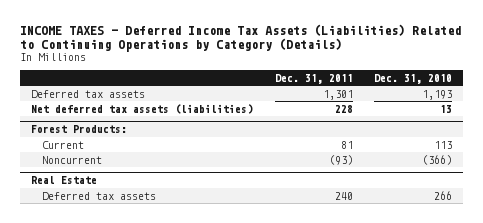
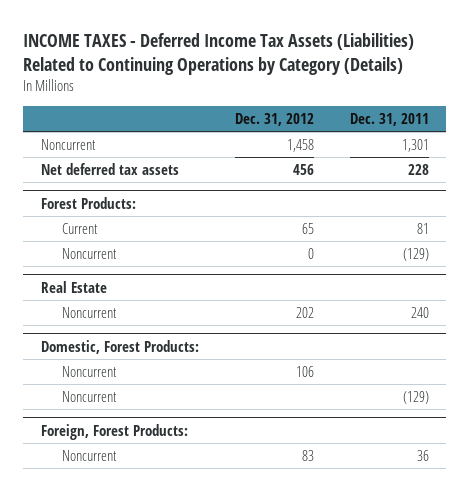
[373,73,452,84] Dec. 31, 2010 -> none
none -> [234,113,314,127] Dec. 31, 2012
[31,89,146,98] Deferred tax assets -> [41,138,97,150] Noncurrent
[31,103,254,114] Net deferred tax assets (liabilities) -> [41,162,180,175] Net deferred tax assets
[328,154,353,165] (93) -> [402,247,429,261] (129)
[41,191,156,200] Deferred tax assets -> [62,306,118,318] Noncurrent
none -> [41,339,200,354] Domestic, Forest Products:
none -> [62,365,118,377] Noncurrent
none -> [62,390,118,402] Noncurrent
none -> [41,423,189,440] Foreign, Forest Products:
none -> [62,449,118,461] Noncurrent

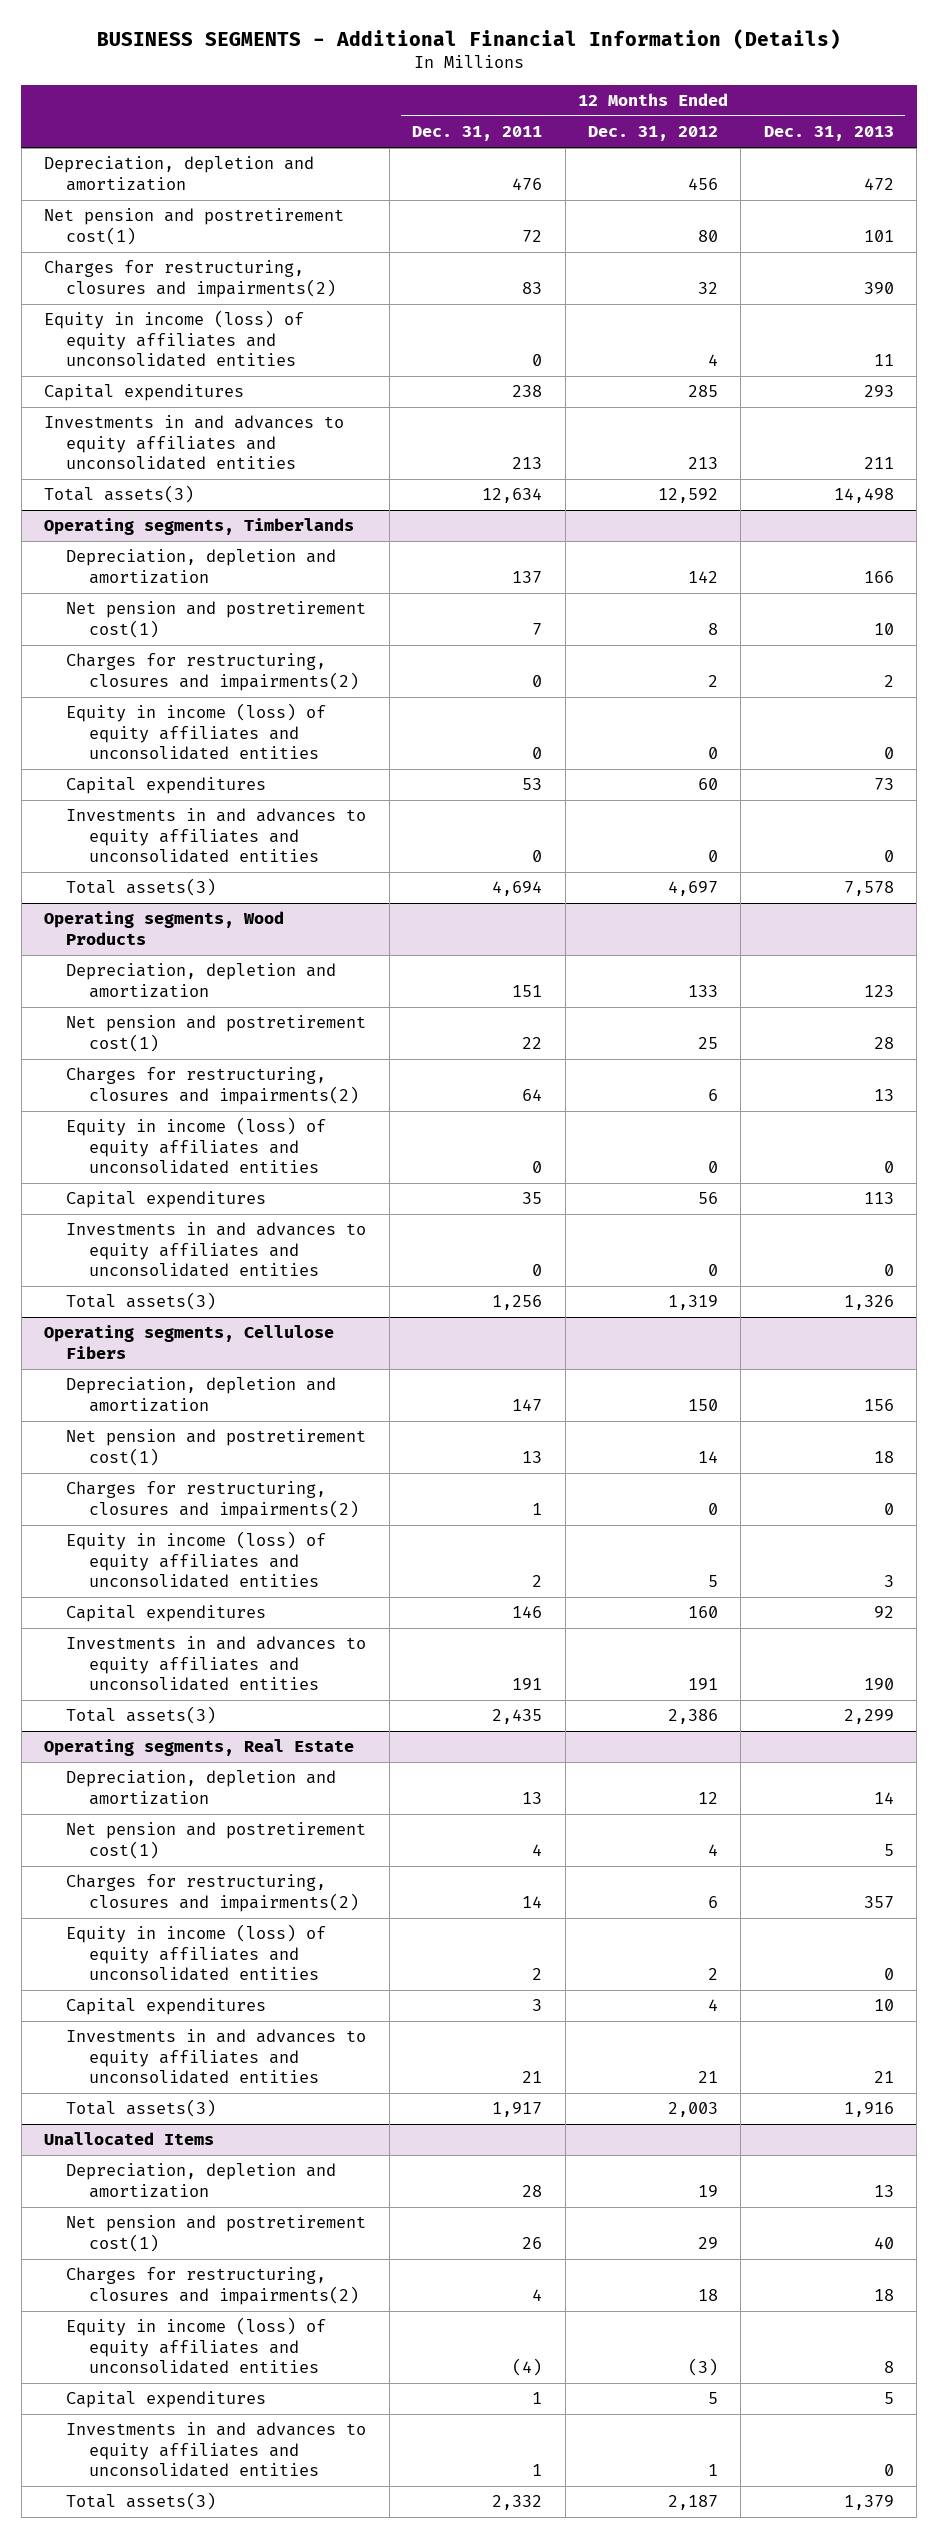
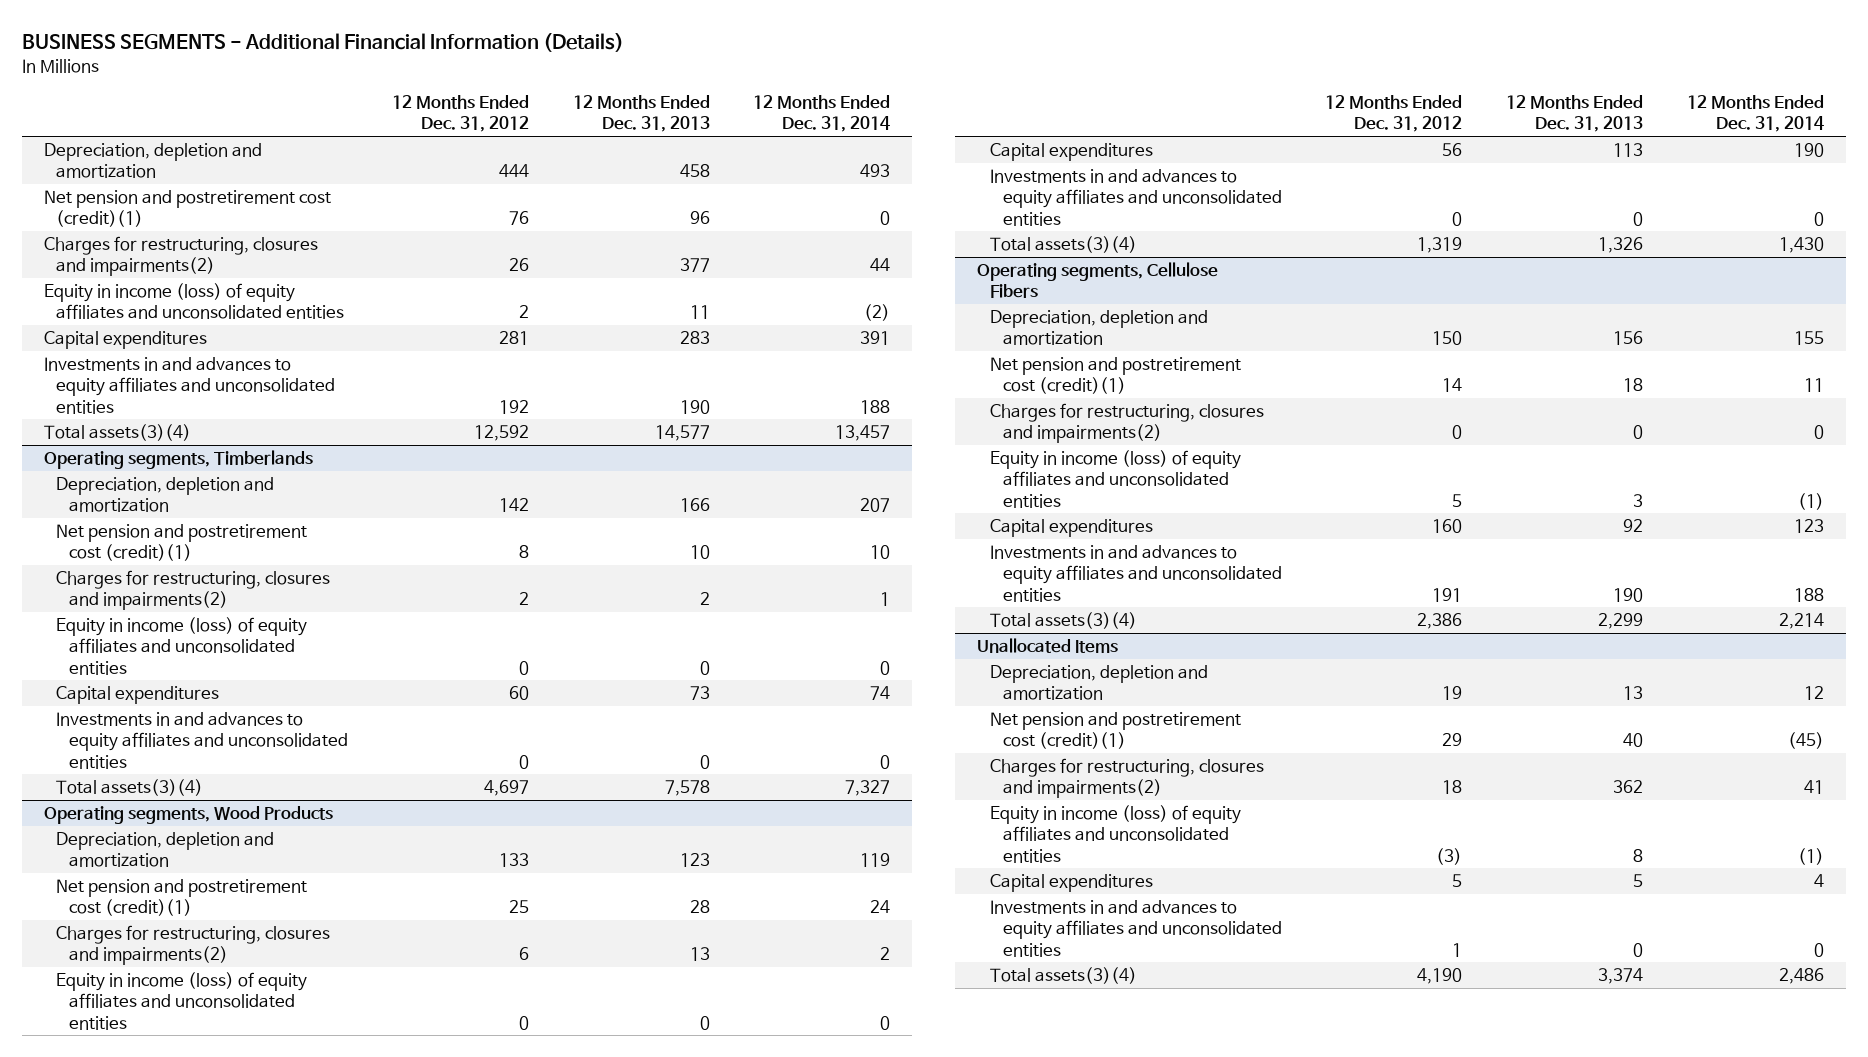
[412,126,543,142] Dec. 31, 2011 -> none
none -> [753,95,891,133] 12 Months Ended Dec. 31, 2014
[688,177,719,190] 456 -> [498,164,529,178] 444
[863,177,894,190] 472 -> [679,164,710,178] 458
[44,208,345,245] Net pension and postretirement cost(1) -> [43,190,331,228] Net pension and postretirement cost (credit)(1)
[698,229,719,242] 80 -> [508,211,529,226] 76
[863,229,894,242] 101 -> [689,211,710,225] 96
[698,281,719,294] 32 -> [508,258,529,272] 26
[863,281,894,294] 390 -> [679,258,710,273] 377
[708,354,719,367] 4 -> [518,305,529,319] 2
[688,385,719,398] 285 -> [498,331,529,346] 281
[863,385,894,398] 293 -> [679,331,710,345] 283
[688,457,719,470] 213 -> [498,399,529,414] 192
[863,457,894,470] 211 -> [679,399,710,414] 190
[44,485,195,504] Total assets(3) -> [43,424,191,442] Total assets(3)(4)
[833,488,894,504] 14,498 -> [654,425,710,442] 14,577
[66,601,367,638] Net pension and postretirement cost(1) -> [56,524,308,562] Net pension and postretirement cost (credit)(1)
[66,878,217,897] Total assets(3) -> [56,779,204,797] Total assets(3)(4)
[66,1015,367,1052] Net pension and postretirement cost(1) -> [56,879,308,917] Net pension and postretirement cost (credit)(1)
[66,1292,217,1311] Total assets(3) -> [989,236,1137,254] Total assets(3)(4)
[66,1429,367,1466] Net pension and postretirement cost(1) -> [989,357,1241,395] Net pension and postretirement cost (credit)(1)
[44,1739,355,1757] Operating segments, Real Estate -> none
[66,1770,337,1805] Depreciation, depletion and amortization -> none
[66,1822,367,1859] Net pension and postretirement cost(1) -> none
[66,1874,359,1912] Charges for restructuring, closures and impairments(2) -> none
[66,1924,327,1982] Equity in income (loss) of equity affiliates and unconsolidated entities -> none
[66,1998,267,2016] Capital expenditures -> none
[66,2029,367,2085] Investments in and advances to equity affiliates and unconsolidated entities -> none
[66,2099,217,2118] Total assets(3) -> none
[66,1706,217,1725] Total assets(3) -> [989,612,1137,630] Total assets(3)(4)
[66,2215,367,2252] Net pension and postretirement cost(1) -> [989,712,1241,750] Net pension and postretirement cost (credit)(1)
[873,2288,894,2301] 18 -> [1613,780,1644,794] 362
[66,2492,217,2511] Total assets(3) -> [989,967,1137,985] Total assets(3)(4)
[668,2495,719,2511] 2,187 -> [1417,968,1463,985] 4,190
[843,2495,894,2511] 1,379 -> [1598,968,1644,985] 3,374

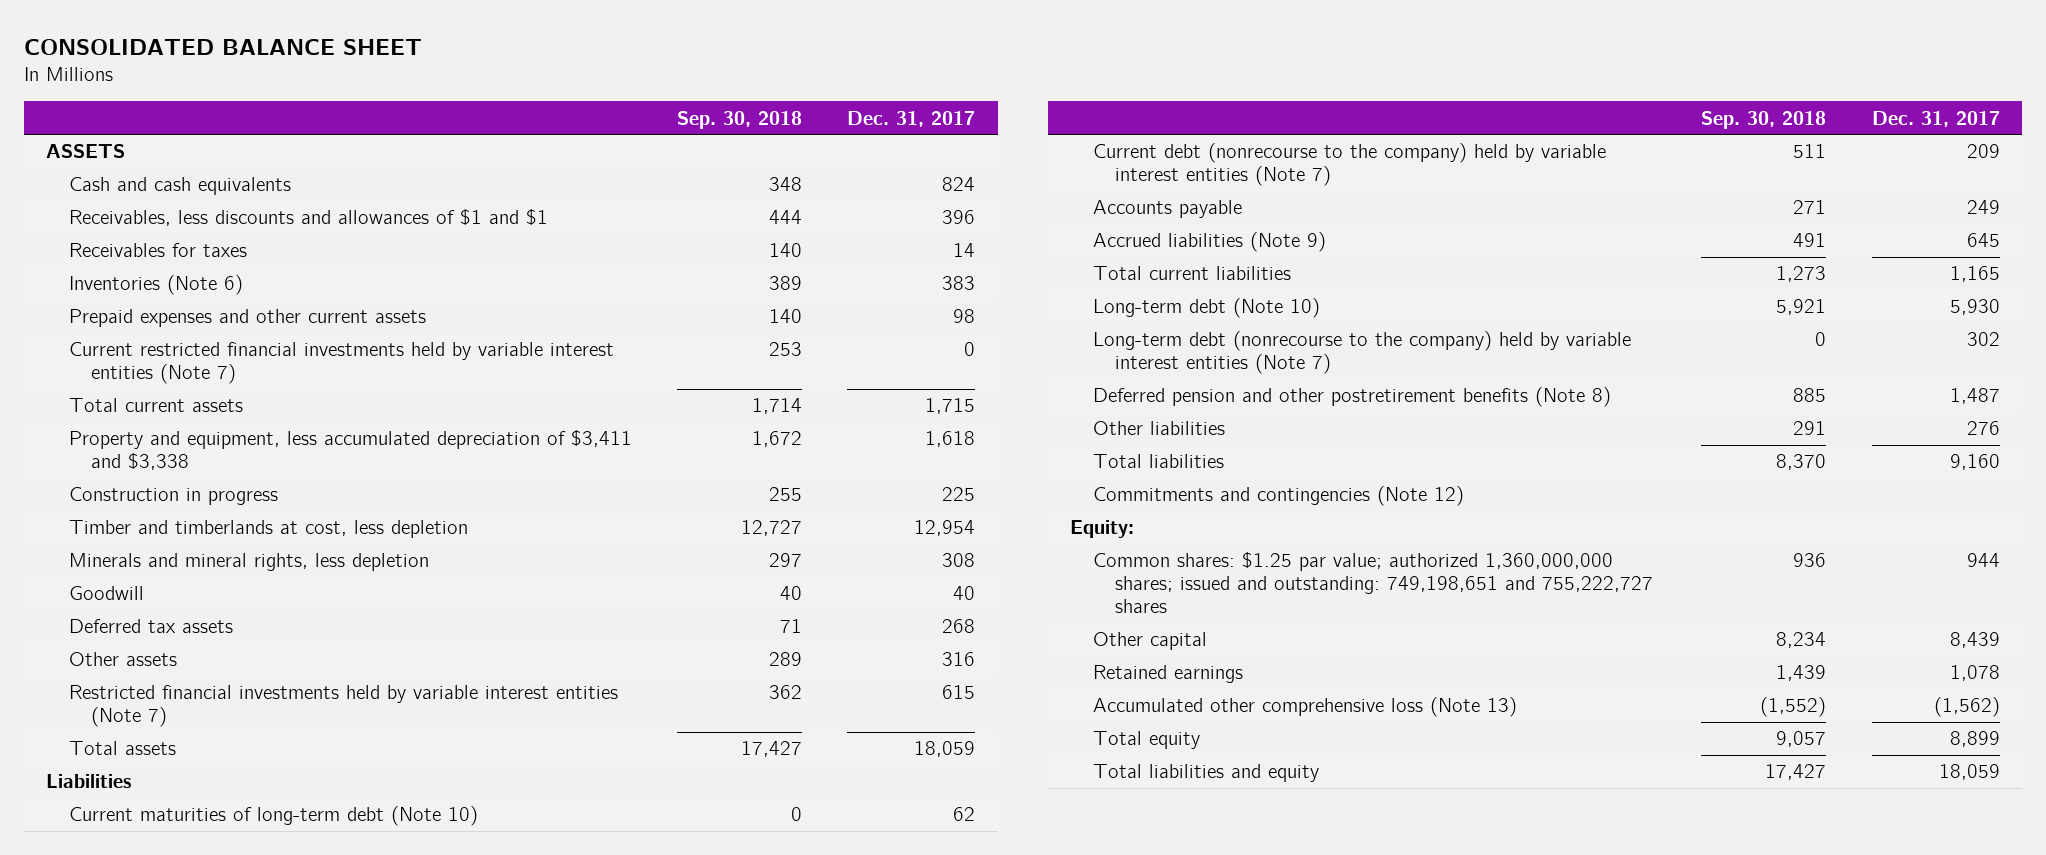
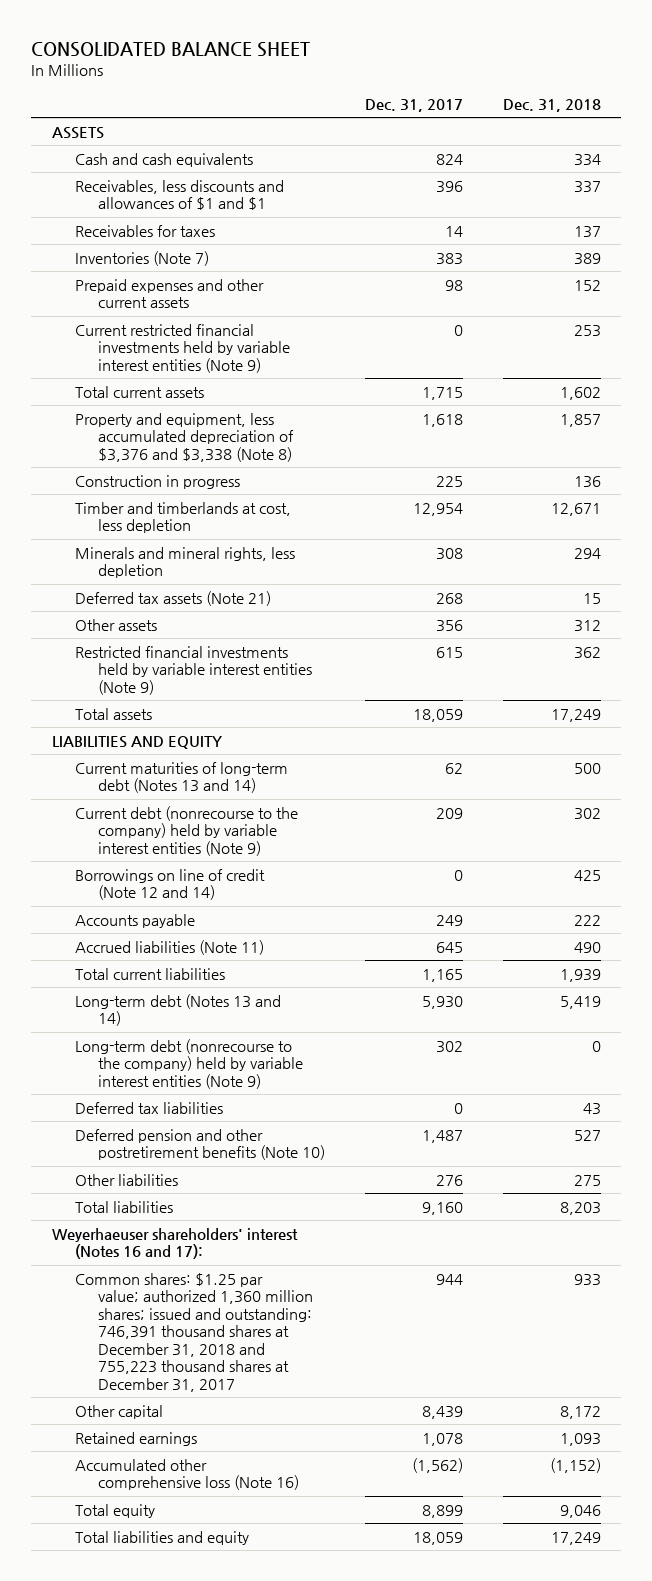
[677,110,803,129] Sep. 30, 2018 -> none
none -> [502,99,601,113] Dec. 31, 2018
[68,275,243,296] Inventories (Note 6) -> [74,250,209,266] Inventories (Note 7)
[68,342,614,385] Current restricted financial investments held by variable interest entities (Note 7) -> [74,323,290,373] Current restricted financial investments held by variable interest entities (Note 9)
[68,430,632,471] Property and equipment, less accumulated depreciation of $3,411 and $3,338 -> [74,412,294,462] Property and equipment, less accumulated depreciation of $3,376 and $3,338 (Note 8)
[68,586,144,601] Goodwill -> none
[68,619,233,634] Deferred tax assets -> [74,590,271,606] Deferred tax assets (Note 21)
[942,652,976,667] 316 -> [435,619,463,632] 356
[68,685,618,728] Restricted financial investments held by variable interest entities (Note 7) -> [74,645,312,695] Restricted financial investments held by variable interest entities (Note 9)
[46,774,132,789] Liabilities -> none
none -> [51,735,222,749] LIABILITIES AND EQUITY
[68,806,478,827] Current maturities of long-term debt (Note 10) -> [74,761,288,794] Current maturities of long-term debt (Notes 13 and 14)
[1092,143,1606,187] Current debt (nonrecourse to the company) held by variable interest entities (Note 7) -> [74,805,298,856] Current debt (nonrecourse to the company) held by variable interest entities (Note 9)
none -> [74,868,265,901] Borrowings on line of credit (Note 12 and 14)
[1092,232,1326,253] Accrued liabilities (Note 9) -> [74,939,264,955] Accrued liabilities (Note 11)
[1092,298,1320,319] Long-term debt (Note 10) -> [74,993,281,1027] Long-term debt (Notes 13 and 14)
[1092,331,1631,375] Long-term debt (nonrecourse to the company) held by variable interest entities (Note 7) -> [74,1038,303,1089] Long-term debt (nonrecourse to the company) held by variable interest entities (Note 9)
none -> [74,1101,223,1114] Deferred tax liabilities
[1092,387,1611,408] Deferred pension and other postretirement benefits (Note 8) -> [74,1128,325,1161] Deferred pension and other postretirement benefits (Note 10)
[1092,486,1464,507] Commitments and contingencies (Note 12) -> none
[1070,520,1135,539] Equity: -> none
none -> [51,1227,298,1260] Weyerhaeuser shareholders' interest (Notes 16 and 17):
[1092,552,1654,614] Common shares: $1.25 par value; authorized 1,360,000,000 shares; issued and outstanding: 749,198,651 and 755,222,727 shares -> [74,1272,313,1392] Common shares: $1.25 par value; authorized 1,360 million shares; issued and outstanding: 746,391 thousand shares at December 31, 2018 and 755,223 thousand shares at December 31, 2017
[1092,697,1517,718] Accumulated other comprehensive loss (Note 13) -> [74,1458,299,1491] Accumulated other comprehensive loss (Note 16)

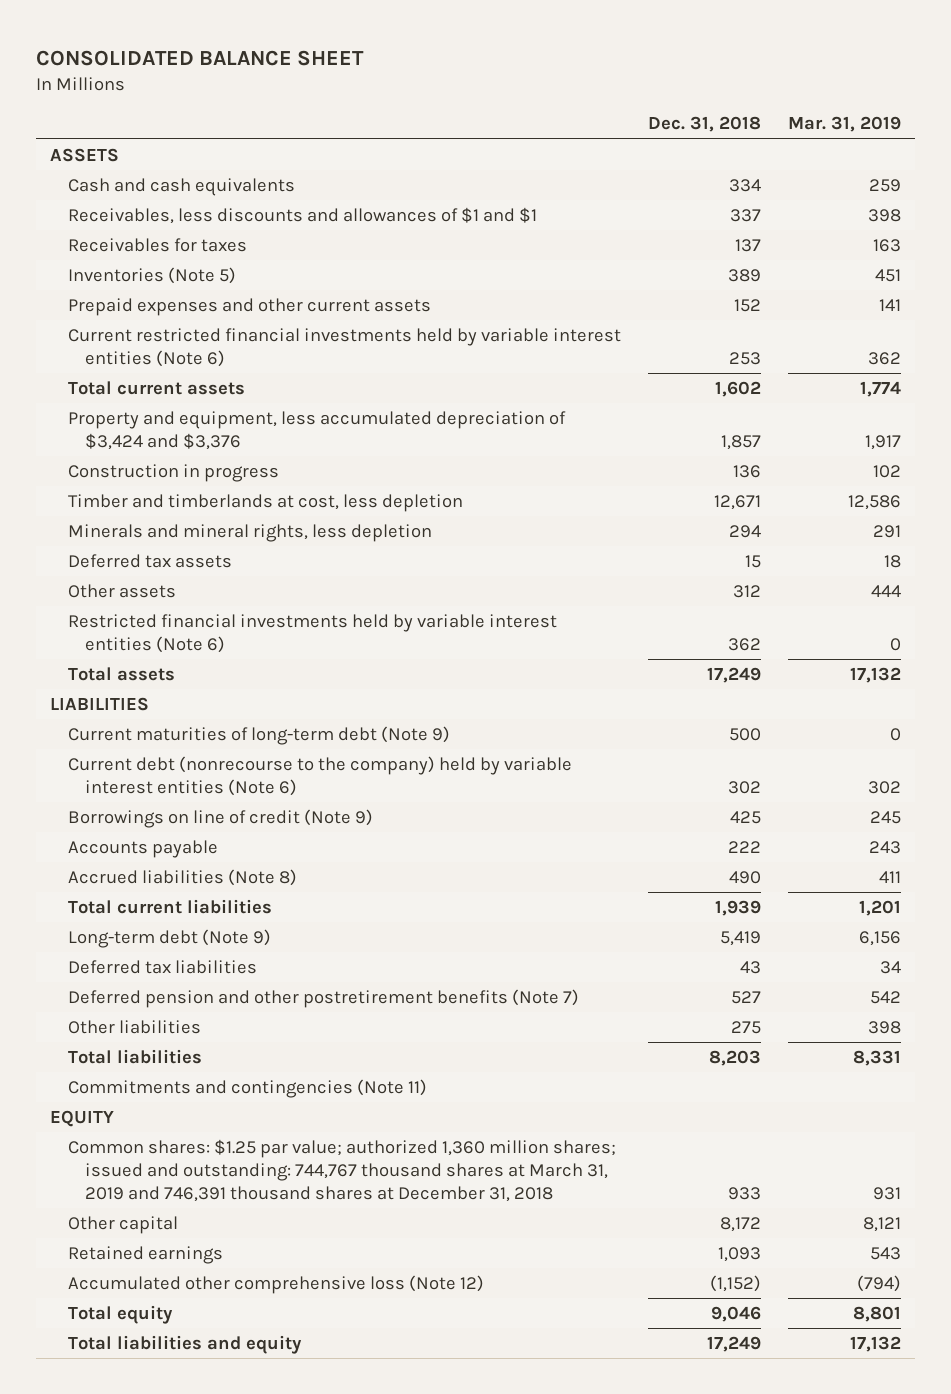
[364,99,463,113] Dec. 31, 2017 -> none
none -> [787,116,901,133] Mar. 31, 2019
[74,250,209,266] Inventories (Note 7) -> [67,266,236,284] Inventories (Note 5)
[74,323,290,373] Current restricted financial investments held by variable interest entities (Note 9) -> [67,327,621,367] Current restricted financial investments held by variable interest entities (Note 6)
[74,412,294,462] Property and equipment, less accumulated depreciation of $3,376 and $3,338 (Note 8) -> [67,410,566,450] Property and equipment, less accumulated depreciation of $3,424 and $3,376
[74,590,271,606] Deferred tax assets (Note 21) -> [67,553,232,568] Deferred tax assets
[74,645,312,695] Restricted financial investments held by variable interest entities (Note 9) -> [67,613,557,653] Restricted financial investments held by variable interest entities (Note 6)
[51,735,222,749] LIABILITIES AND EQUITY -> none
none -> [49,696,149,711] LIABILITIES
[74,761,288,794] Current maturities of long-term debt (Notes 13 and 14) -> [67,725,450,745] Current maturities of long-term debt (Note 9)
[74,805,298,856] Current debt (nonrecourse to the company) held by variable interest entities (Note 9) -> [67,755,572,796] Current debt (nonrecourse to the company) held by variable interest entities (Note 6)
[74,868,265,901] Borrowings on line of credit (Note 12 and 14) -> [67,808,373,828] Borrowings on line of credit (Note 9)
[74,939,264,955] Accrued liabilities (Note 11) -> [67,868,297,886] Accrued liabilities (Note 8)
[74,1038,303,1089] Long-term debt (nonrecourse to the company) held by variable interest entities (Note 9) -> none
[74,993,281,1027] Long-term debt (Notes 13 and 14) -> [67,928,271,948] Long-term debt (Note 9)
[74,1128,325,1161] Deferred pension and other postretirement benefits (Note 10) -> [67,988,579,1008] Deferred pension and other postretirement benefits (Note 7)
[51,1227,298,1260] Weyerhaeuser shareholders' interest (Notes 16 and 17): -> none
none -> [67,1078,427,1098] Commitments and contingencies (Note 11)
none -> [49,1109,114,1127] EQUITY
[74,1272,313,1392] Common shares: $1.25 par value; authorized 1,360 million shares; issued and outstanding: 746,391 thousand shares at December 31, 2018 and 755,223 thousand shares at December 31, 2017 -> [67,1138,616,1203] Common shares: $1.25 par value; authorized 1,360 million shares; issued and outstanding: 744,767 thousand shares at March 31, 2019 and 746,391 thousand shares at December 31, 2018
[74,1458,299,1491] Accumulated other comprehensive loss (Note 16) -> [67,1274,484,1294] Accumulated other comprehensive loss (Note 12)

